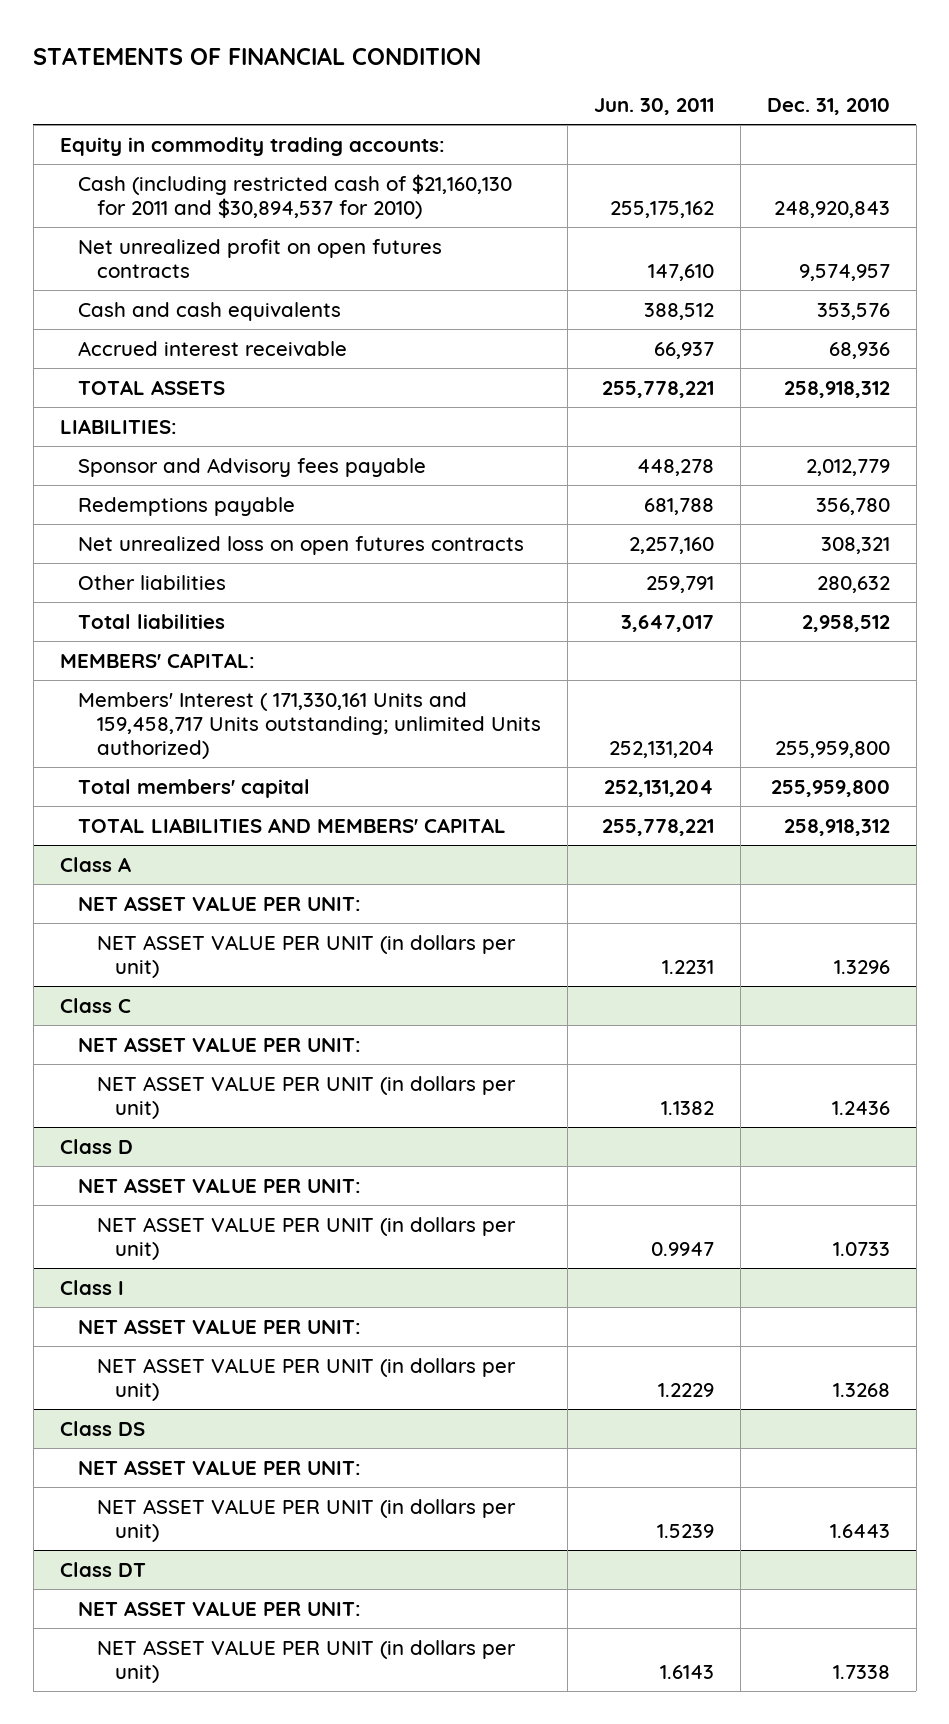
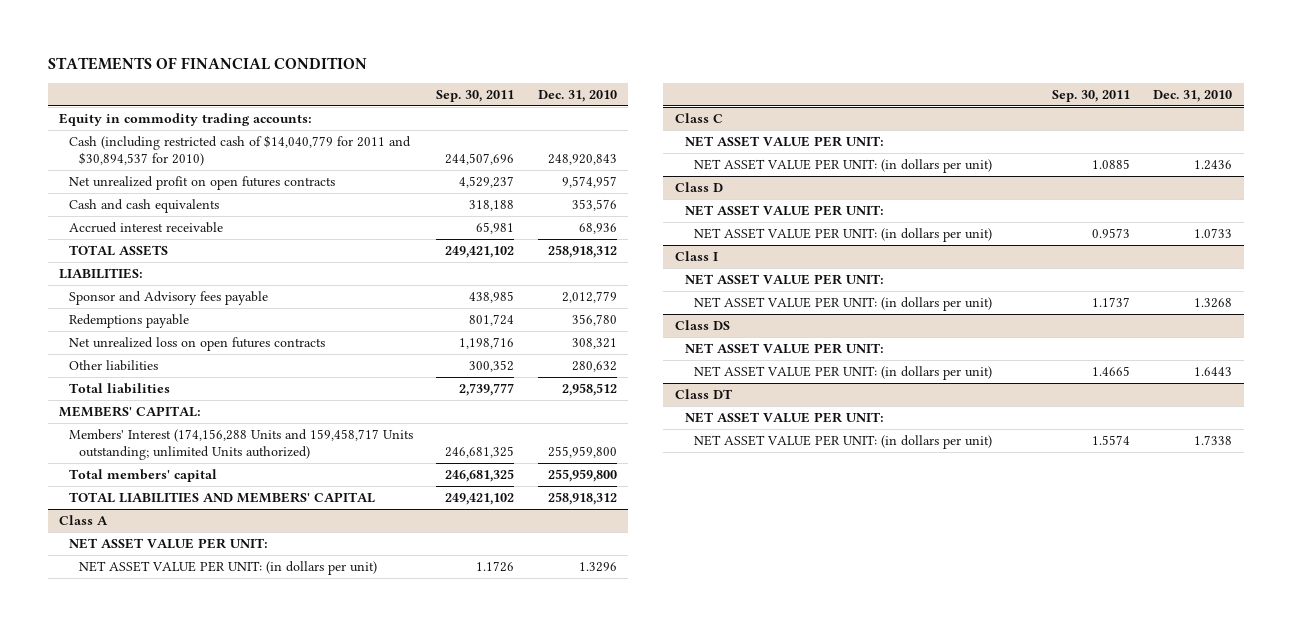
[593,97,714,115] Jun. 30, 2011 -> none
none -> [436,90,515,103] Sep. 30, 2011
[78,173,513,219] Cash (including restricted cash of $21,160,130 for 2011 and $30,894,537 for 2010) -> [68,134,411,167] Cash (including restricted cash of $14,040,779 for 2011 and $30,894,537 for 2010)
[78,691,541,760] Members' Interest ( 171,330,161 Units and 159,458,717 Units outstanding; unlimited Units authorized) -> [68,428,413,461] Members' Interest (174,156,288 Units and 159,458,717 Units outstanding; unlimited Units authorized)
[96,934,516,978] NET ASSET VALUE PER UNIT (in dollars per unit) -> [78,560,377,575] NET ASSET VALUE PER UNIT: (in dollars per unit)
[96,1075,516,1119] NET ASSET VALUE PER UNIT (in dollars per unit) -> [694,158,993,173] NET ASSET VALUE PER UNIT: (in dollars per unit)
[96,1216,516,1260] NET ASSET VALUE PER UNIT (in dollars per unit) -> [694,227,993,242] NET ASSET VALUE PER UNIT: (in dollars per unit)
[96,1357,516,1401] NET ASSET VALUE PER UNIT (in dollars per unit) -> [694,296,993,311] NET ASSET VALUE PER UNIT: (in dollars per unit)
[96,1498,516,1542] NET ASSET VALUE PER UNIT (in dollars per unit) -> [694,365,993,380] NET ASSET VALUE PER UNIT: (in dollars per unit)
[96,1639,516,1683] NET ASSET VALUE PER UNIT (in dollars per unit) -> [694,434,993,449] NET ASSET VALUE PER UNIT: (in dollars per unit)

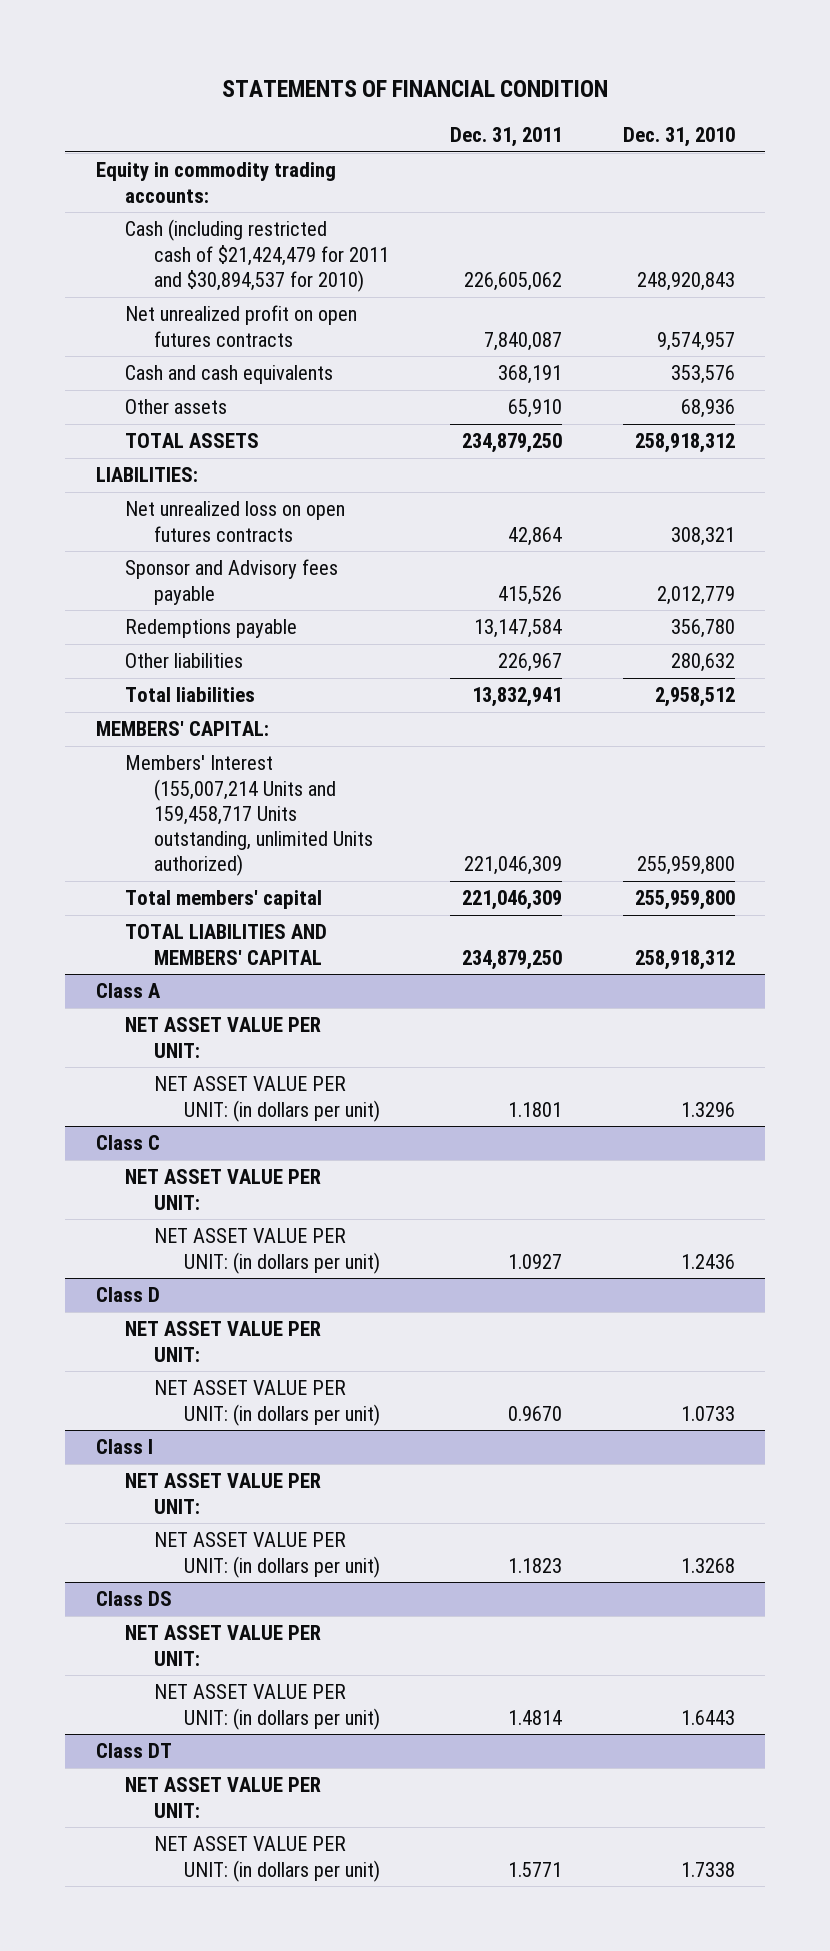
[436,90,515,103] Sep. 30, 2011 -> none
none -> [450,126,563,147] Dec. 31, 2011
[68,134,411,167] Cash (including restricted cash of $14,040,779 for 2011 and $30,894,537 for 2010) -> [125,219,390,292] Cash (including restricted cash of $21,424,479 for 2011 and $30,894,537 for 2010)
[68,221,223,233] Accrued interest receivable -> [125,399,228,415] Other assets
[68,336,325,351] Net unrealized loss on open futures contracts -> [125,501,346,542] Net unrealized loss on open futures contracts
[68,428,413,461] Members' Interest (174,156,288 Units and 159,458,717 Units outstanding; unlimited Units authorized) -> [125,755,374,876] Members' Interest (155,007,214 Units and 159,458,717 Units outstanding, unlimited Units authorized)

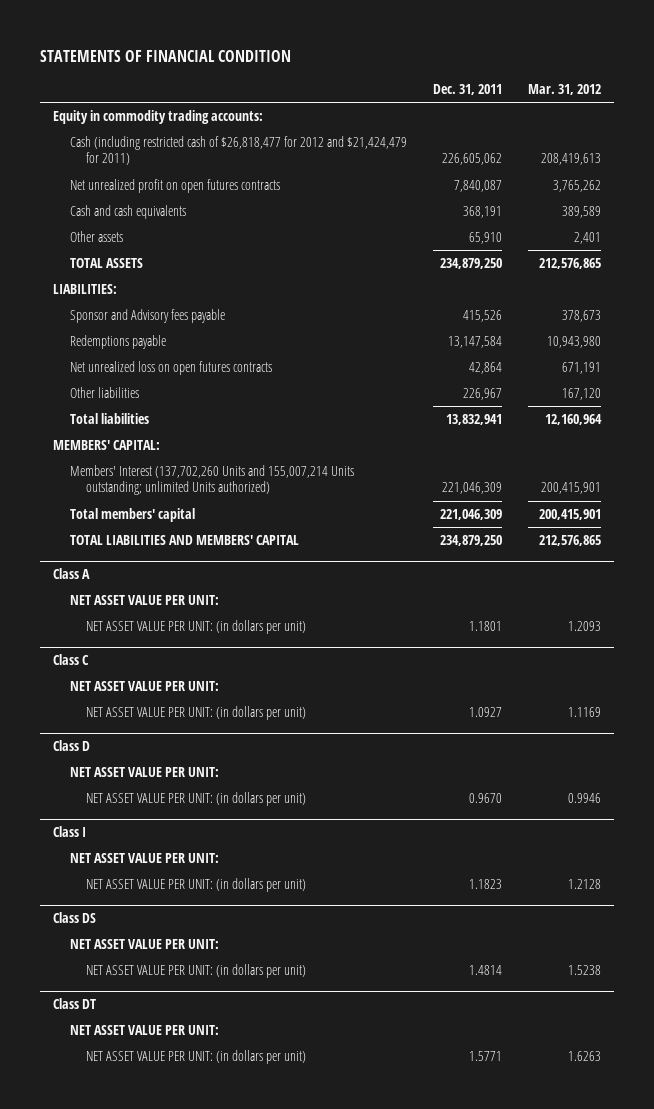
[622,126,735,147] Dec. 31, 2010 -> none
none -> [527,83,601,95] Mar. 31, 2012
[125,219,390,292] Cash (including restricted cash of $21,424,479 for 2011 and $30,894,537 for 2010) -> [69,136,407,166] Cash (including restricted cash of $26,818,477 for 2012 and $21,424,479 for 2011)
[125,501,346,542] Net unrealized loss on open futures contracts -> [69,361,272,376] Net unrealized loss on open futures contracts
[125,755,374,876] Members' Interest (155,007,214 Units and 159,458,717 Units outstanding, unlimited Units authorized) -> [69,465,354,496] Members' Interest (137,702,260 Units and 155,007,214 Units outstanding; unlimited Units authorized)

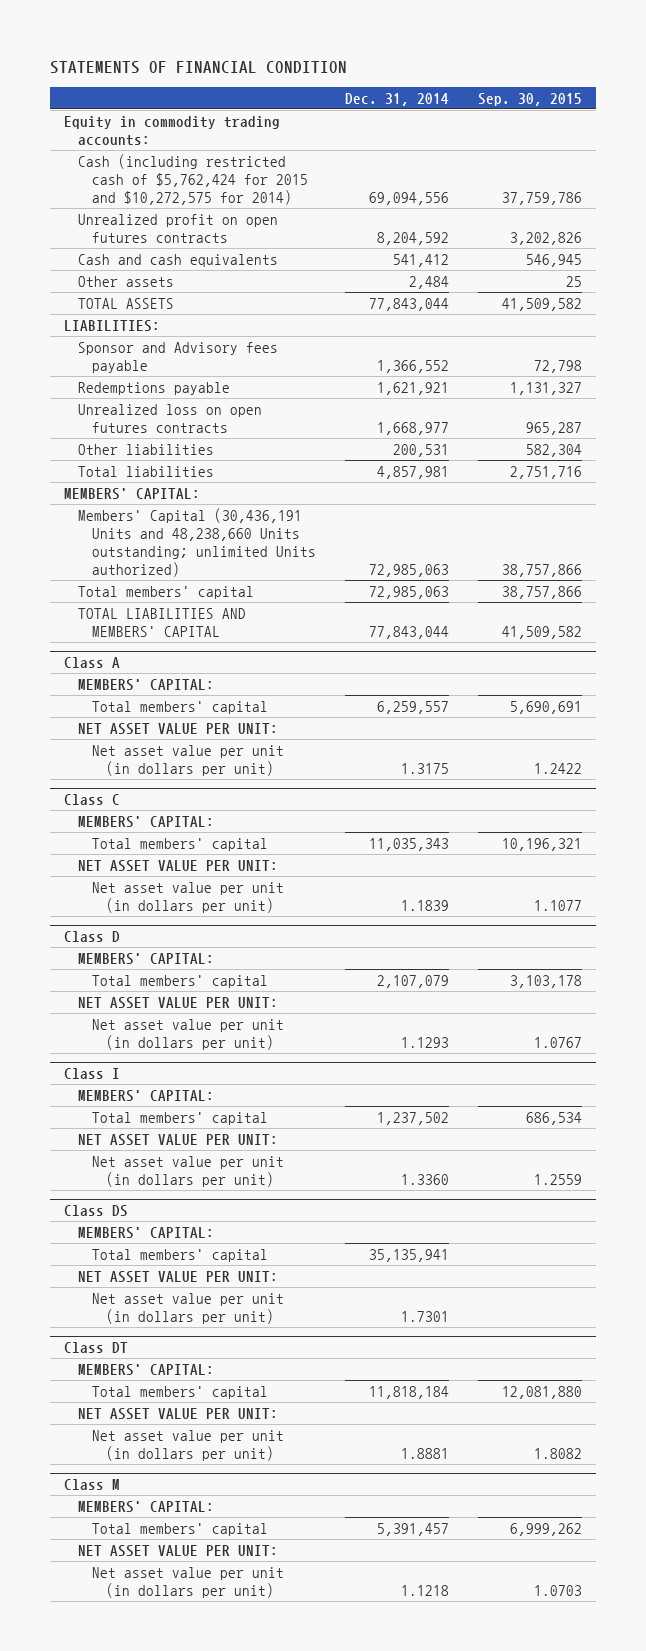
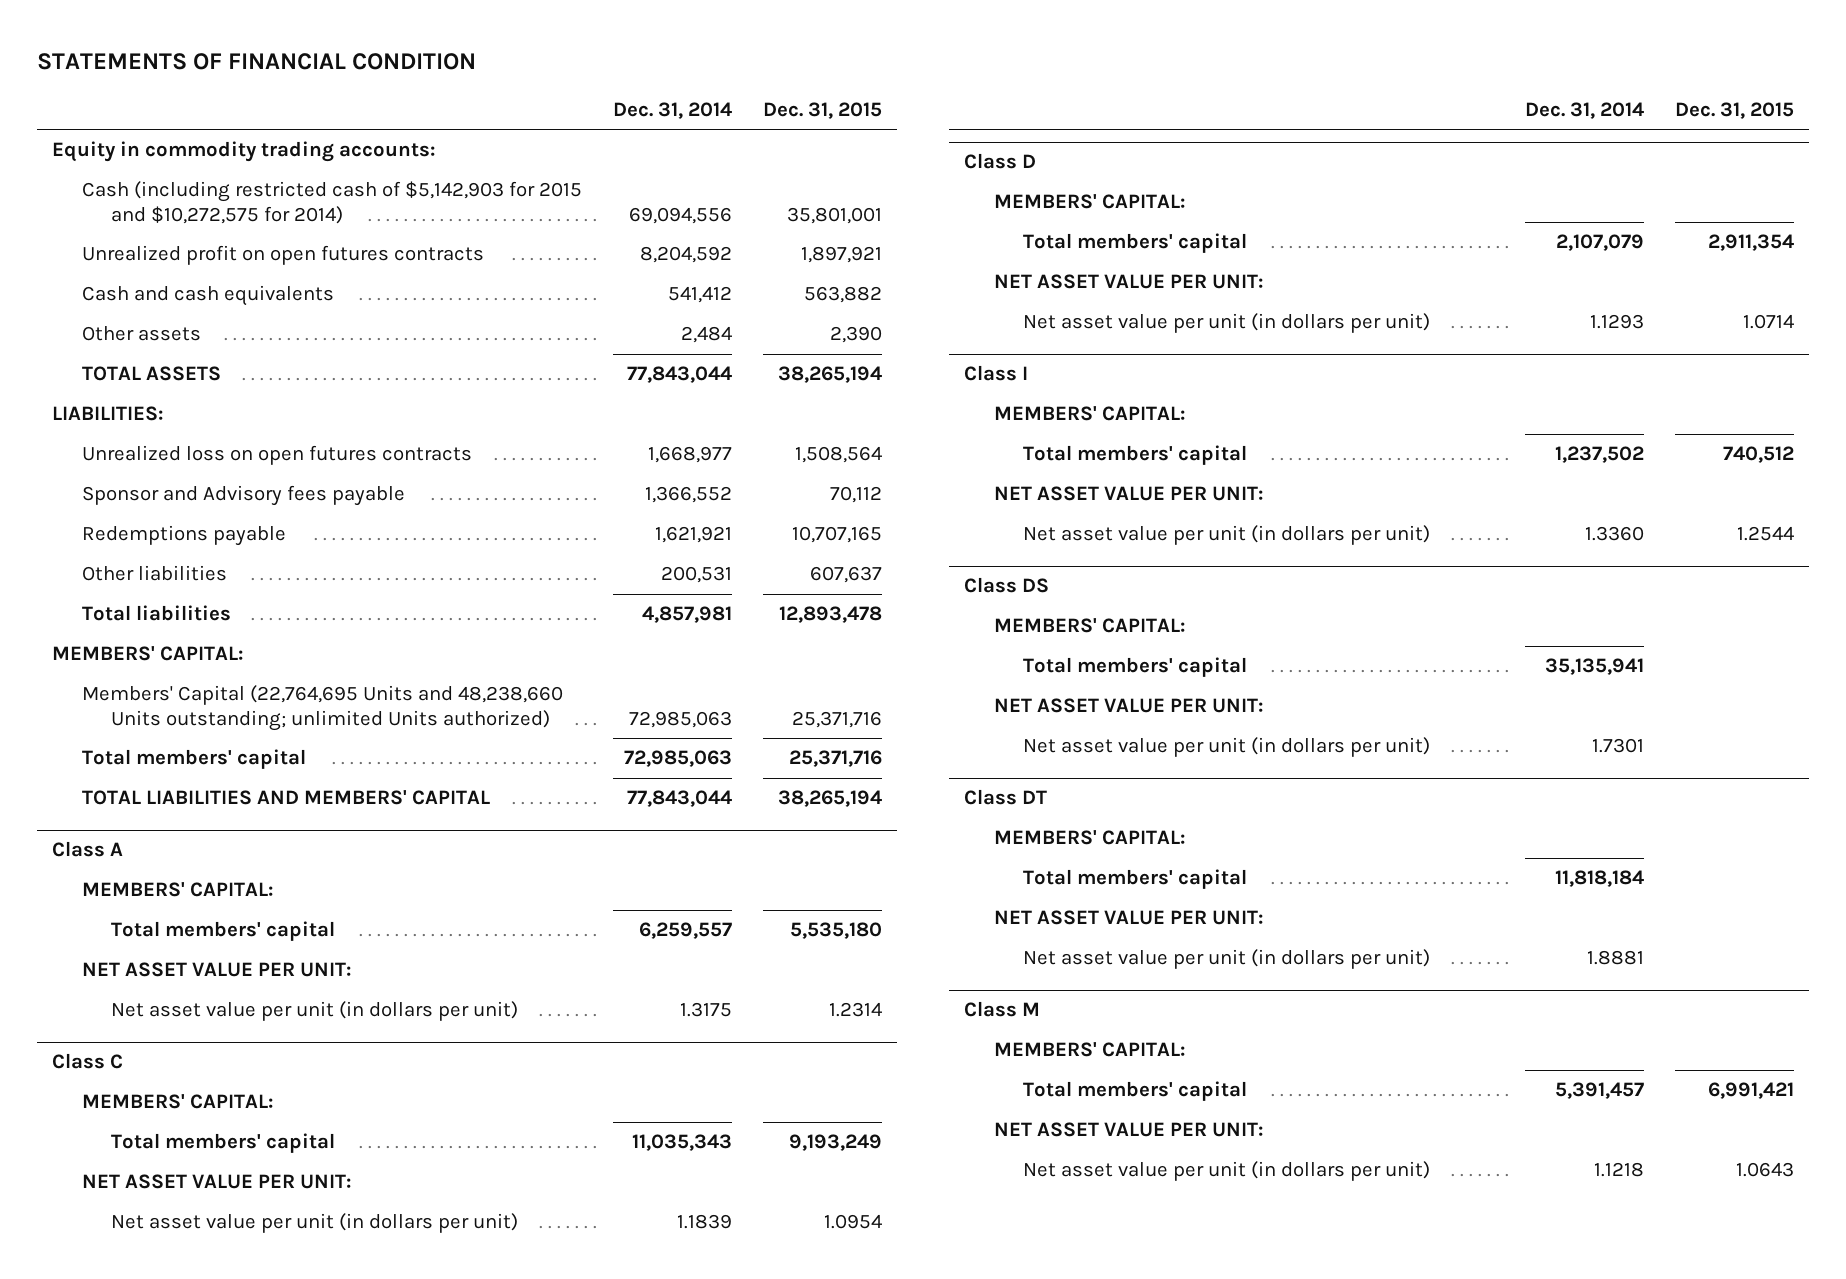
[477,92,582,106] Sep. 30, 2015 -> none
none -> [762,102,882,120] Dec. 31, 2015
[77,153,308,205] Cash (including restricted cash of $5,762,424 for 2015 and $10,272,575 for 2014) -> [81,181,582,224] Cash (including restricted cash of $5,142,903 for 2015 and $10,272,575 for 2014)
[77,403,262,433] Unrealized loss on open futures contracts -> [81,445,472,466] Unrealized loss on open futures contracts
[77,507,316,577] Members' Capital (30,436,191 Units and 48,238,660 Units outstanding; unlimited Units authorized) -> [81,685,563,731] Members' Capital (22,764,695 Units and 48,238,660 Units outstanding; unlimited Units authorized)

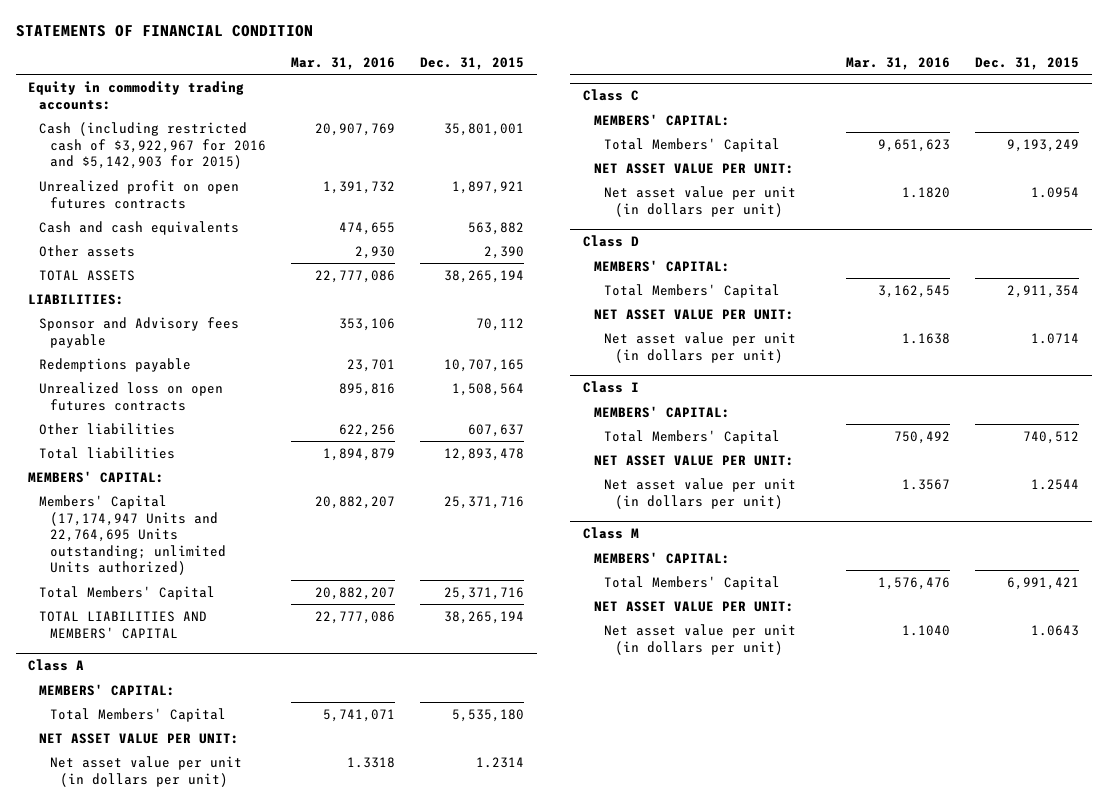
[612,102,732,120] Dec. 31, 2014 -> none
none -> [290,56,395,70] Mar. 31, 2016
[81,181,582,224] Cash (including restricted cash of $5,142,903 for 2015 and $10,272,575 for 2014) -> [38,121,266,170] Cash (including restricted cash of $3,922,967 for 2016 and $5,142,903 for 2015)
[81,445,472,466] Unrealized loss on open futures contracts -> [38,381,223,411] Unrealized loss on open futures contracts
[81,685,563,731] Members' Capital (22,764,695 Units and 48,238,660 Units outstanding; unlimited Units authorized) -> [38,494,226,576] Members' Capital (17,174,947 Units and 22,764,695 Units outstanding; unlimited Units authorized)
[81,749,306,770] Total members' capital -> [38,585,215,600] Total Members' Capital
[110,921,335,942] Total members' capital -> [49,707,226,722] Total Members' Capital
[110,1133,335,1154] Total members' capital -> [604,137,781,152] Total Members' Capital
[1023,233,1248,254] Total members' capital -> [604,283,781,298] Total Members' Capital
[1023,445,1248,466] Total members' capital -> [604,429,781,444] Total Members' Capital
[964,577,1050,594] Class DS -> none
[993,618,1186,634] MEMBERS' CAPITAL: -> none
[1023,657,1248,678] Total members' capital -> none
[993,698,1264,714] NET ASSET VALUE PER UNIT: -> none
[1023,737,1431,758] Net asset value per unit (in dollars per unit) -> none
[964,789,1048,806] Class DT -> none
[993,830,1186,846] MEMBERS' CAPITAL: -> none
[1023,869,1248,890] Total members' capital -> none
[993,910,1264,926] NET ASSET VALUE PER UNIT: -> none
[1023,949,1431,970] Net asset value per unit (in dollars per unit) -> none
[1023,1081,1248,1102] Total members' capital -> [604,575,781,590] Total Members' Capital

